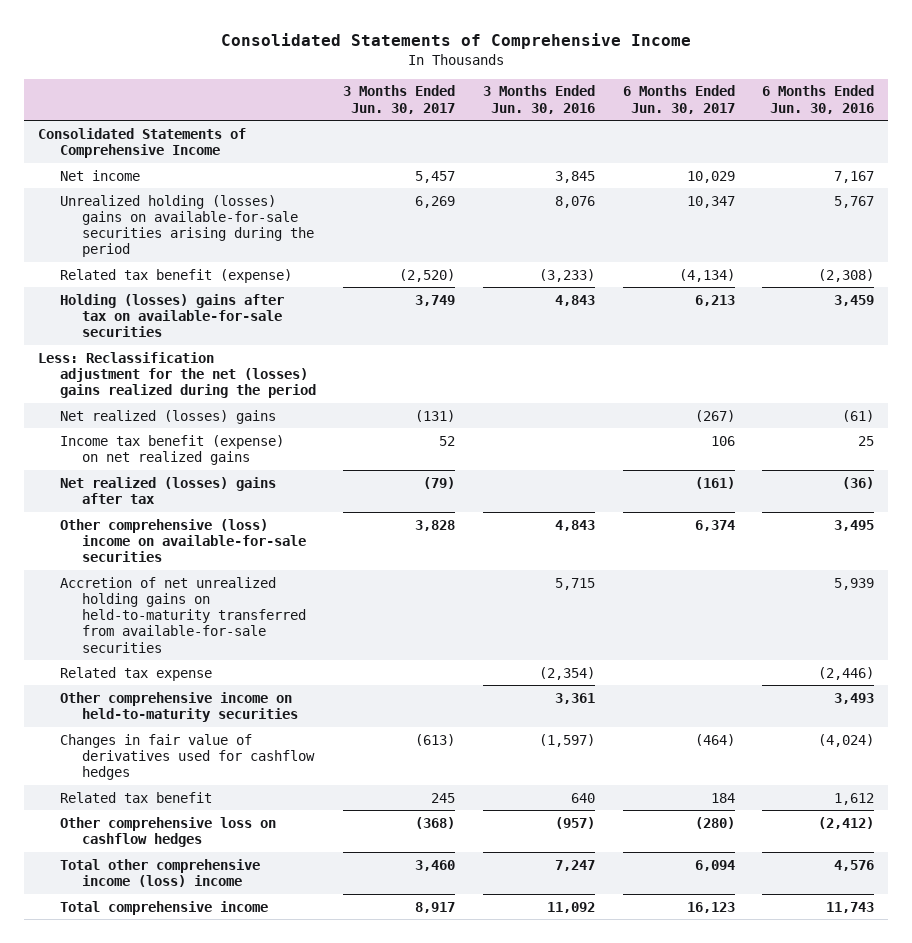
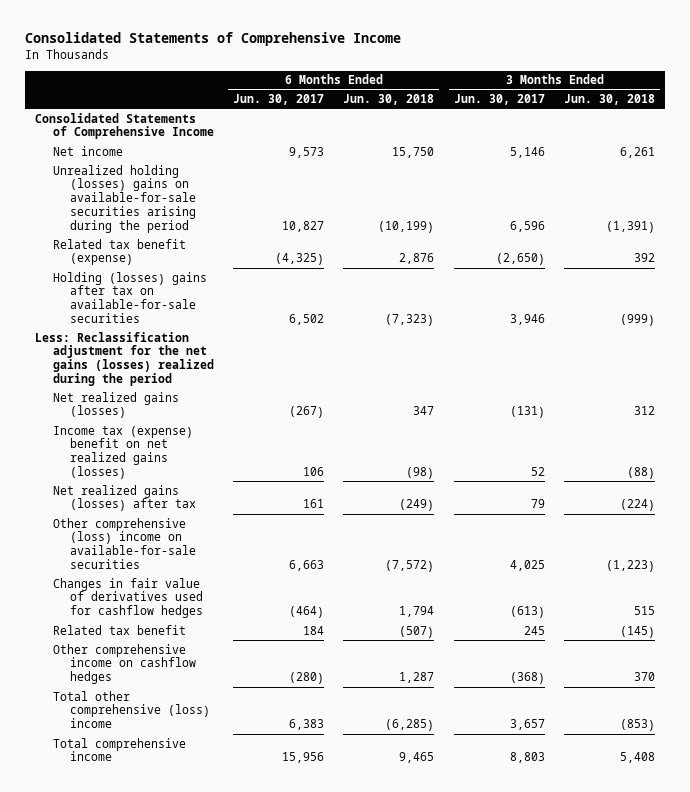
[483,85,596,114] 3 Months Ended Jun. 30, 2016 -> none
[762,85,875,114] 6 Months Ended Jun. 30, 2016 -> none
none -> [343,94,435,106] Jun. 30, 2018
none -> [564,94,656,106] Jun. 30, 2018
[59,576,306,653] Accretion of net unrealized holding gains on held-to-maturity transferred from available-for-sale securities -> none
[59,666,212,681] Related tax expense -> none
[59,691,298,722] Other comprehensive income on held-to-maturity securities -> none
[415,170,456,183] 5,457 -> [509,146,545,158] 5,146
[686,170,735,183] 10,029 -> [289,146,325,158] 9,573
[415,195,456,208] 6,269 -> [509,221,545,233] 6,596
[686,195,735,208] 10,347 -> [282,221,325,233] 10,827
[399,268,456,282] (2,520) -> [495,253,545,266] (2,650)
[678,268,735,282] (4,134) -> [275,253,325,266] (4,325)
[415,294,456,306] 3,749 -> [509,314,545,326] 3,946
[694,294,735,306] 6,213 -> [289,314,325,326] 6,502
[37,351,316,399] Less: Reclassification adjustment for the net (losses) gains realized during the period -> [35,331,214,387] Less: Reclassification adjustment for the net gains (losses) realized during the period
[59,409,276,424] Net realized (losses) gains -> [52,391,179,419] Net realized gains (losses)
[59,434,284,465] Income tax benefit (expense) on net realized gains -> [52,425,193,480] Income tax (expense) benefit on net realized gains (losses)
[59,476,276,504] Net realized (losses) gains after tax -> [52,484,197,512] Net realized gains (losses) after tax
[423,476,456,489] (79) -> [530,499,545,509] 79
[694,476,735,489] (161) -> [303,499,325,509] 161
[415,519,456,531] 3,828 -> [509,560,545,572] 4,025
[694,519,735,531] 6,374 -> [289,560,325,572] 6,663
[59,816,276,847] Other comprehensive loss on cashflow hedges -> [52,643,197,685] Other comprehensive income on cashflow hedges
[59,858,260,887] Total other comprehensive income (loss) income -> [52,690,211,729] Total other comprehensive (loss) income
[415,859,456,871] 3,460 -> [509,719,545,731] 3,657
[694,859,735,871] 6,094 -> [289,719,325,731] 6,383
[415,901,456,913] 8,917 -> [509,752,545,764] 8,803
[686,901,735,913] 16,123 -> [282,752,325,764] 15,956

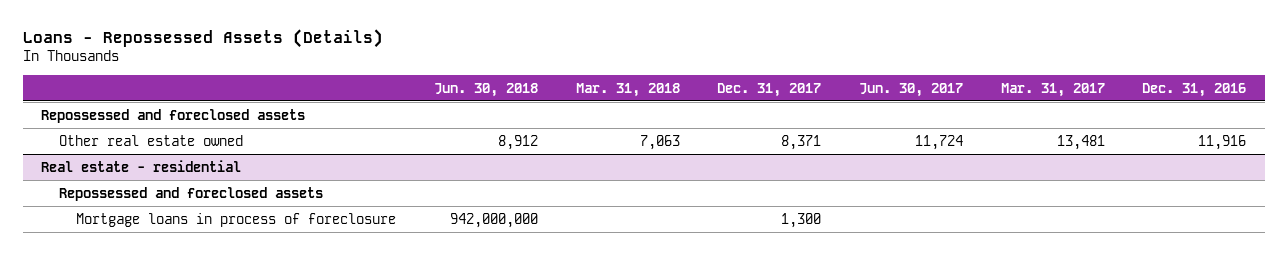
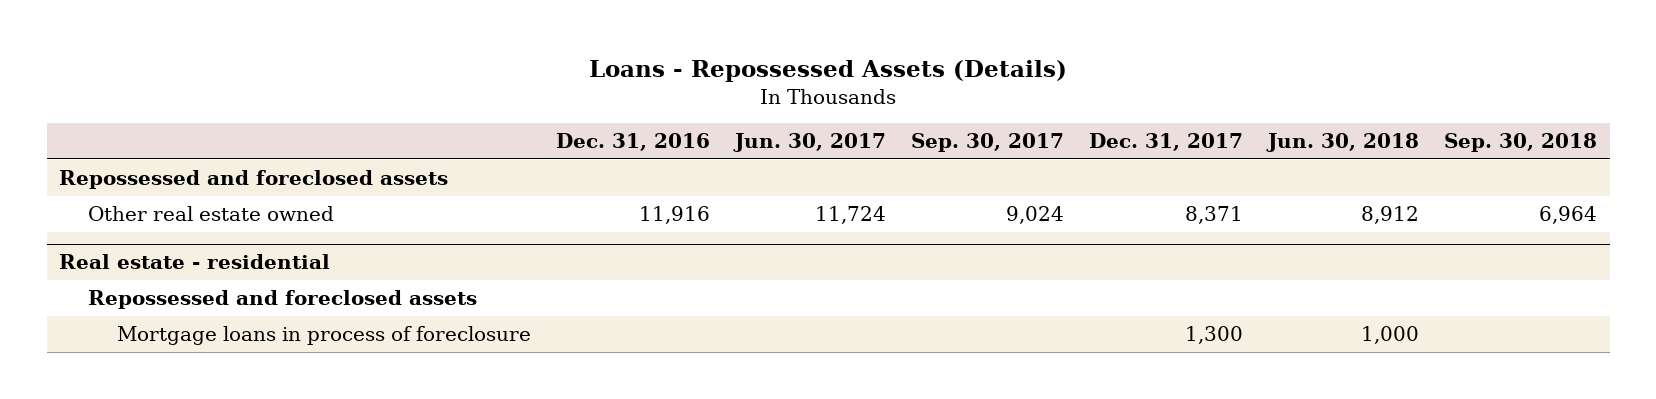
[575,82,680,97] Mar. 31, 2018 -> none
[1000,82,1105,97] Mar. 31, 2017 -> none
none -> [911,133,1065,153] Sep. 30, 2017
none -> [1444,133,1598,153] Sep. 30, 2018
[450,212,539,228] 942,000,000 -> [1361,326,1420,345] 1,000

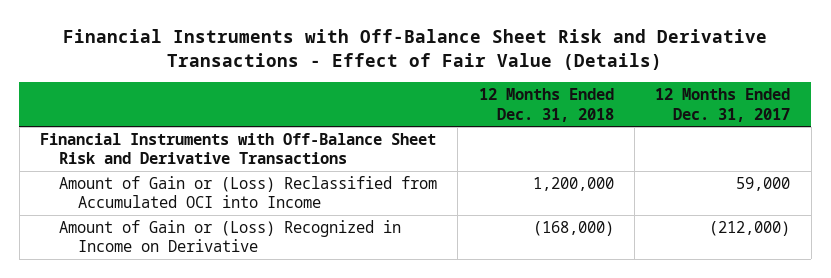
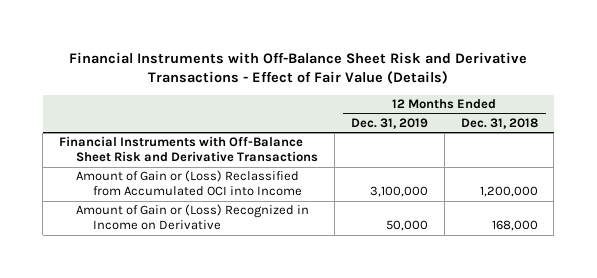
[655,87,791,122] 12 Months Ended Dec. 31, 2017 -> none
none -> [350,117,428,129] Dec. 31, 2019
[532,220,614,236] (168,000) -> [491,220,538,232] 168,000

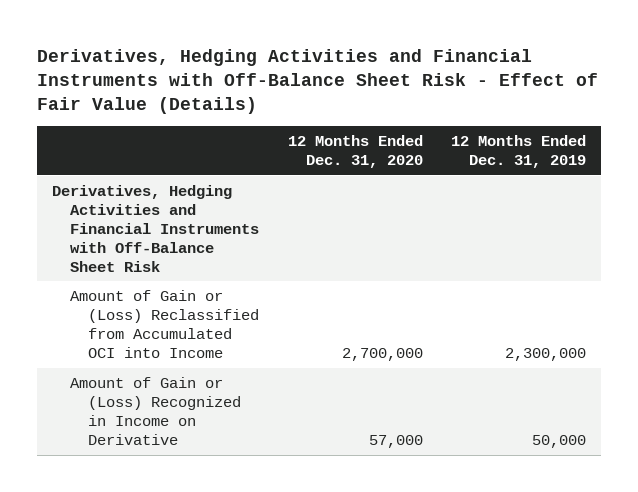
[69,51,528,85] Financial Instruments with Off-Balance Sheet Risk and Derivative Transactions - Effect of Fair Value (Details) -> [37,48,599,115] Derivatives, Hedging Activities and Financial Instruments with Off-Balance Sheet Risk - Effect of Fair Value (Details)
[460,117,538,129] Dec. 31, 2018 -> none
none -> [287,135,423,169] 12 Months Ended Dec. 31, 2020
[59,136,319,163] Financial Instruments with Off-Balance Sheet Risk and Derivative Transactions -> [51,185,259,272] Derivatives, Hedging Activities and Financial Instruments with Off-Balance Sheet Risk
[369,186,428,198] 3,100,000 -> [505,347,587,361] 2,300,000

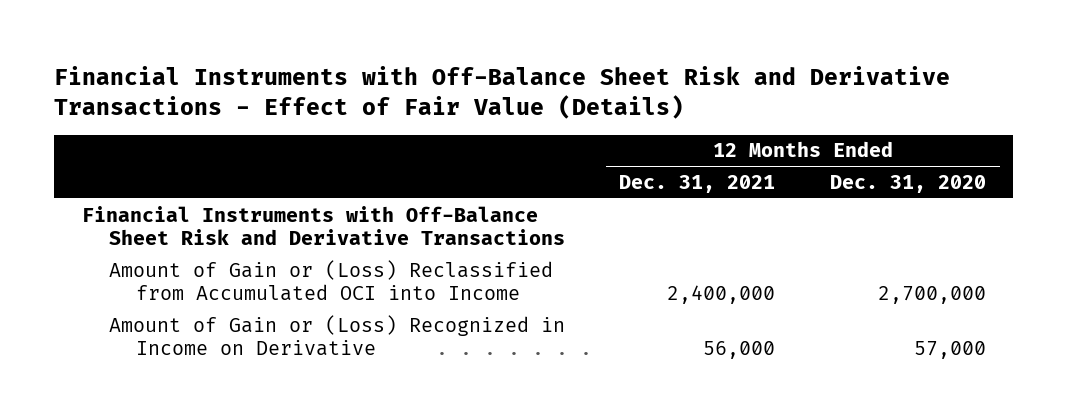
[37,48,599,115] Derivatives, Hedging Activities and Financial Instruments with Off-Balance Sheet Risk - Effect of Fair Value (Details) -> [54,65,951,120] Financial Instruments with Off-Balance Sheet Risk and Derivative Transactions - Effect of Fair Value (Details)
[451,135,587,169] 12 Months Ended Dec. 31, 2019 -> none
none -> [619,174,776,193] Dec. 31, 2021
[51,185,259,272] Derivatives, Hedging Activities and Financial Instruments with Off-Balance Sheet Risk -> [81,205,565,245] Financial Instruments with Off-Balance Sheet Risk and Derivative Transactions

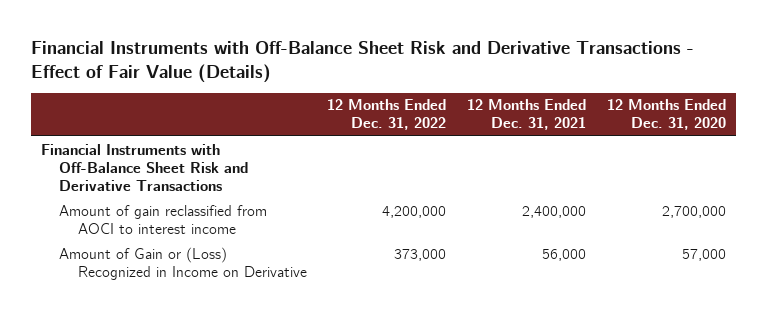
none -> [327,99,447,131] 12 Months Ended Dec. 31, 2022
[108,259,553,301] Amount of Gain or (Loss) Reclassified from Accumulated OCI into Income -> [59,204,268,234] Amount of gain reclassified from AOCI to interest income

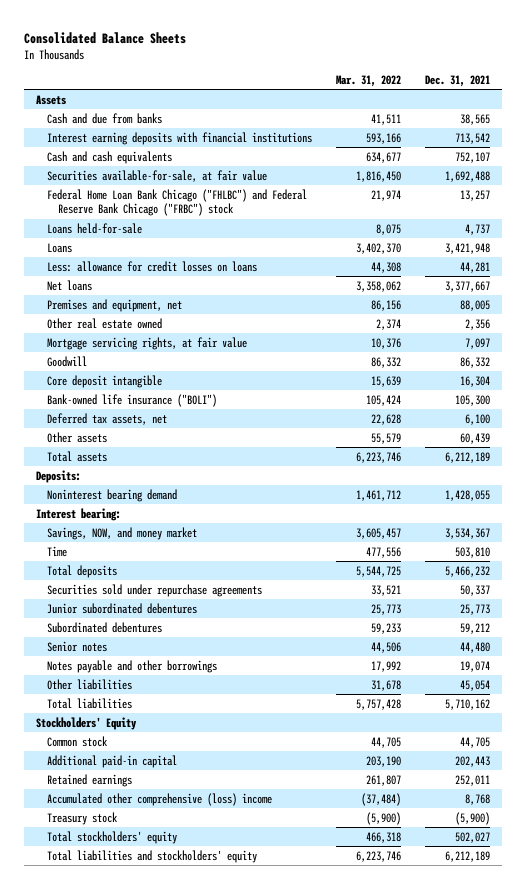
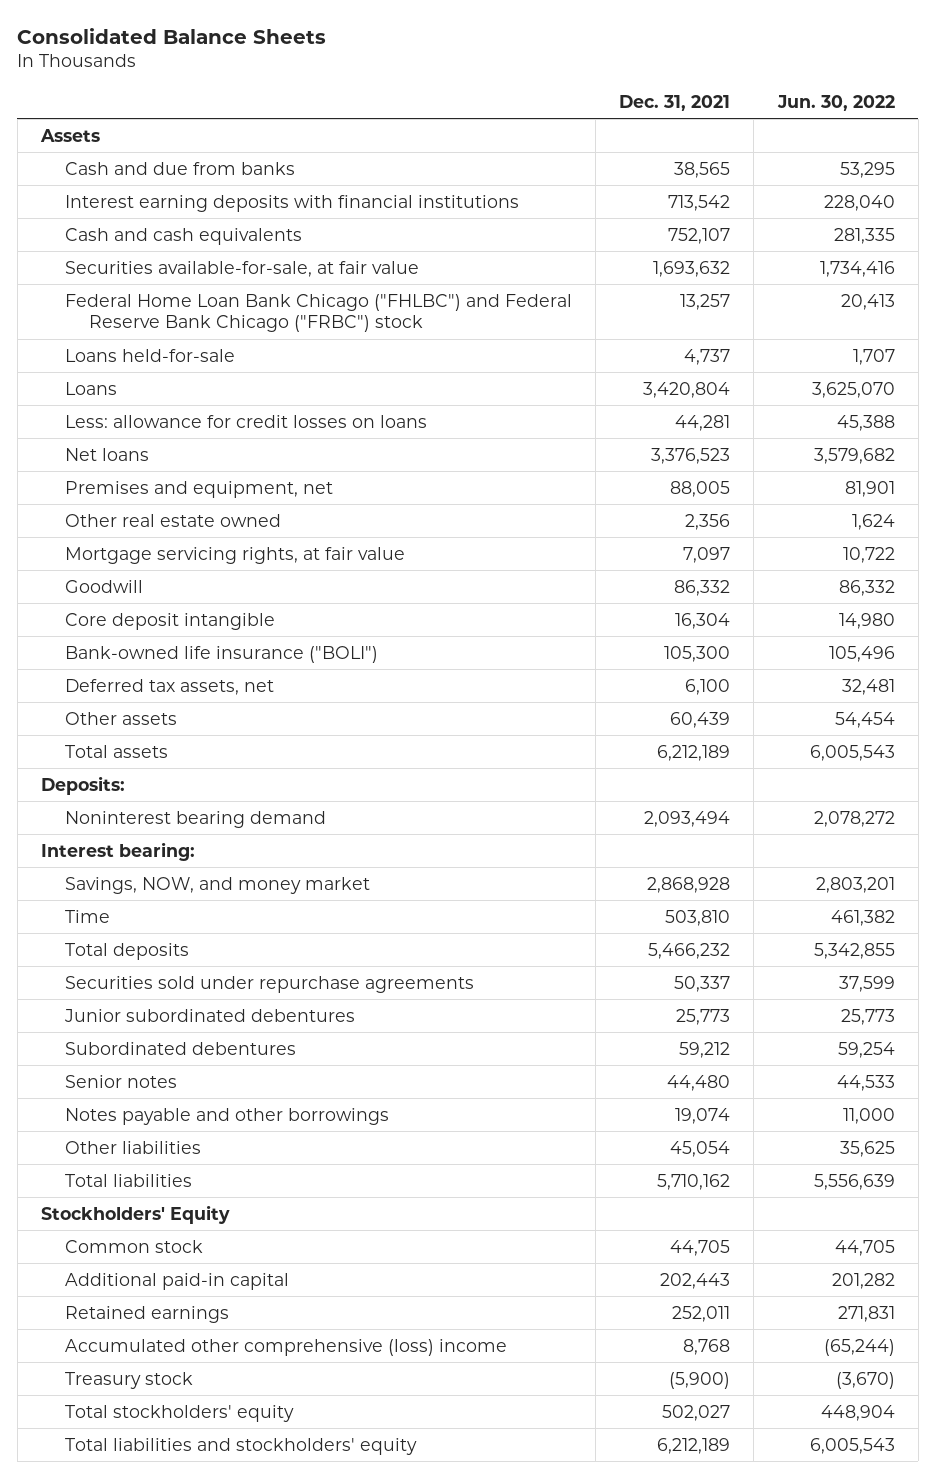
[335,75,401,88] Mar. 31, 2022 -> none
none -> [776,94,895,111] Jun. 30, 2022
[445,170,491,182] 1,692,488 -> [653,260,731,277] 1,693,632
[445,242,491,254] 3,421,948 -> [643,381,731,398] 3,420,804
[445,280,491,292] 3,377,667 -> [651,447,731,464] 3,376,523
[445,489,491,501] 1,428,055 -> [644,810,731,827] 2,093,494
[445,527,491,539] 3,534,367 -> [647,876,731,893] 2,868,928

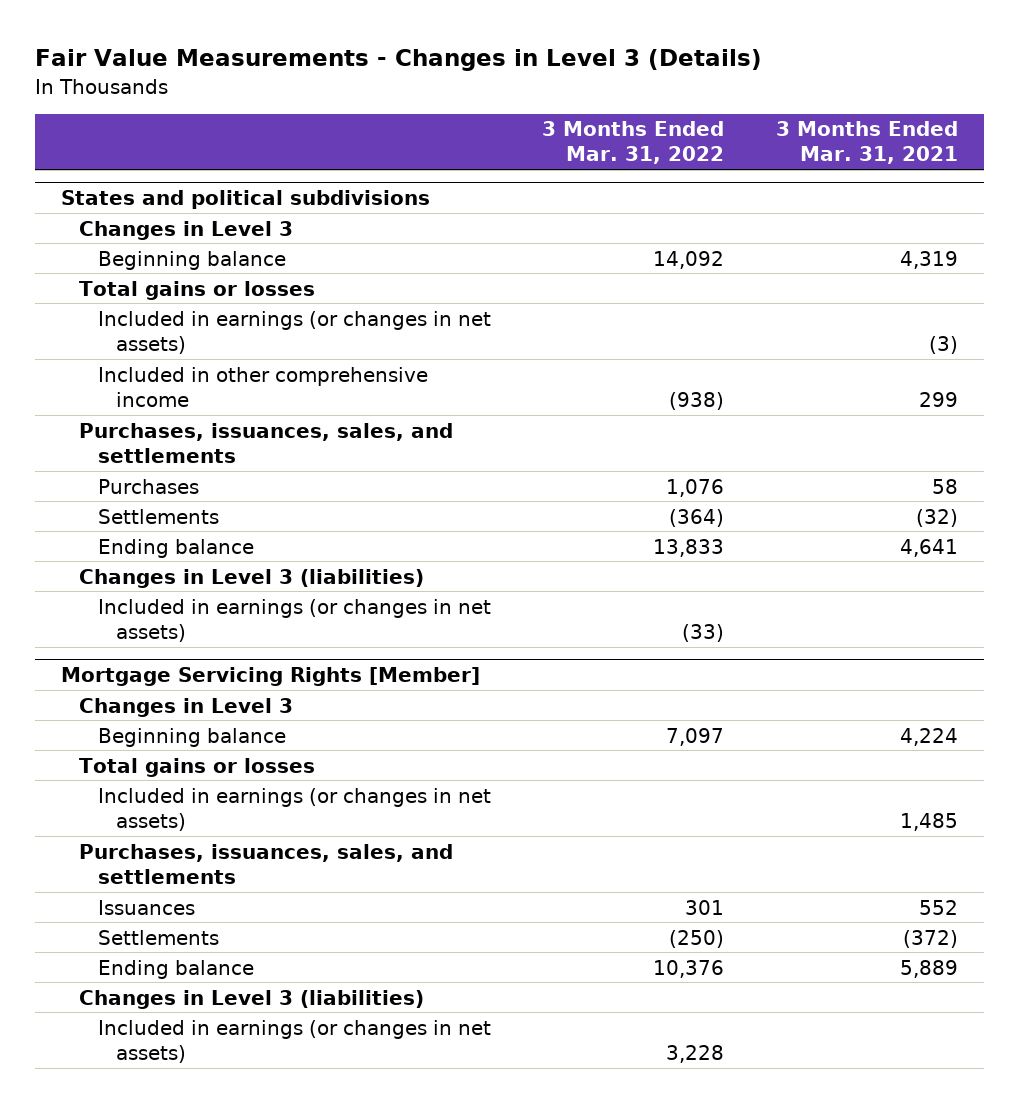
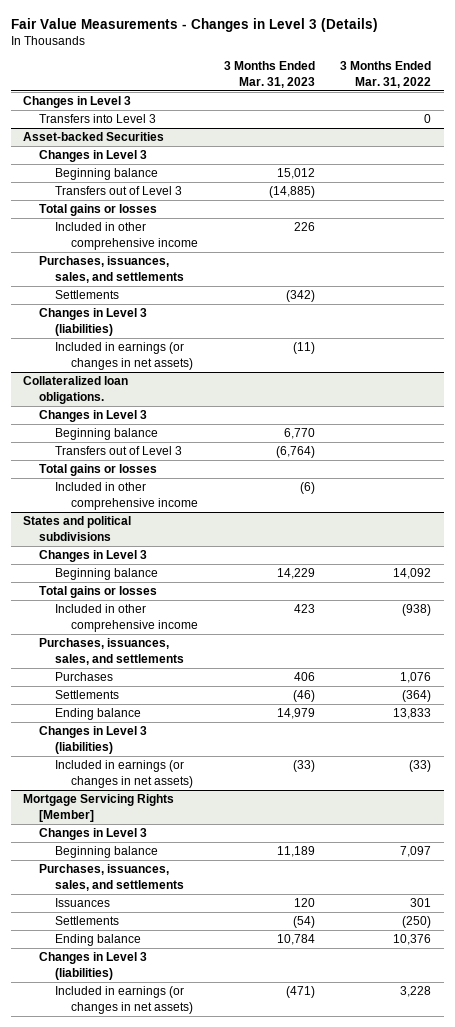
[776,121,959,165] 3 Months Ended Mar. 31, 2021 -> none
none -> [223,61,315,88] 3 Months Ended Mar. 31, 2023
none -> [23,96,132,109] Changes in Level 3
none -> [39,114,157,124] Transfers into Level 3
none -> [23,132,165,142] Asset-backed Securities
none -> [39,150,148,163] Changes in Level 3
none -> [55,168,159,181] Beginning balance
none -> [55,186,183,196] Transfers out of Level 3
none -> [39,204,158,217] Total gains or losses
none -> [55,222,199,250] Included in other comprehensive income
none -> [39,256,185,283] Purchases, issuances, sales, and settlements
none -> [55,290,120,300] Settlements
none -> [39,308,148,336] Changes in Level 3 (liabilities)
none -> [55,342,194,370] Included in earnings (or changes in net assets)
none -> [23,376,129,404] Collateralized loan obligations.
none -> [39,410,148,423] Changes in Level 3
none -> [55,428,159,441] Beginning balance
none -> [55,446,183,456] Transfers out of Level 3
none -> [39,464,158,477] Total gains or losses
none -> [55,482,199,510] Included in other comprehensive income
[97,310,491,354] Included in earnings (or changes in net assets) -> none
[79,757,316,777] Total gains or losses -> none
[97,787,491,831] Included in earnings (or changes in net assets) -> none

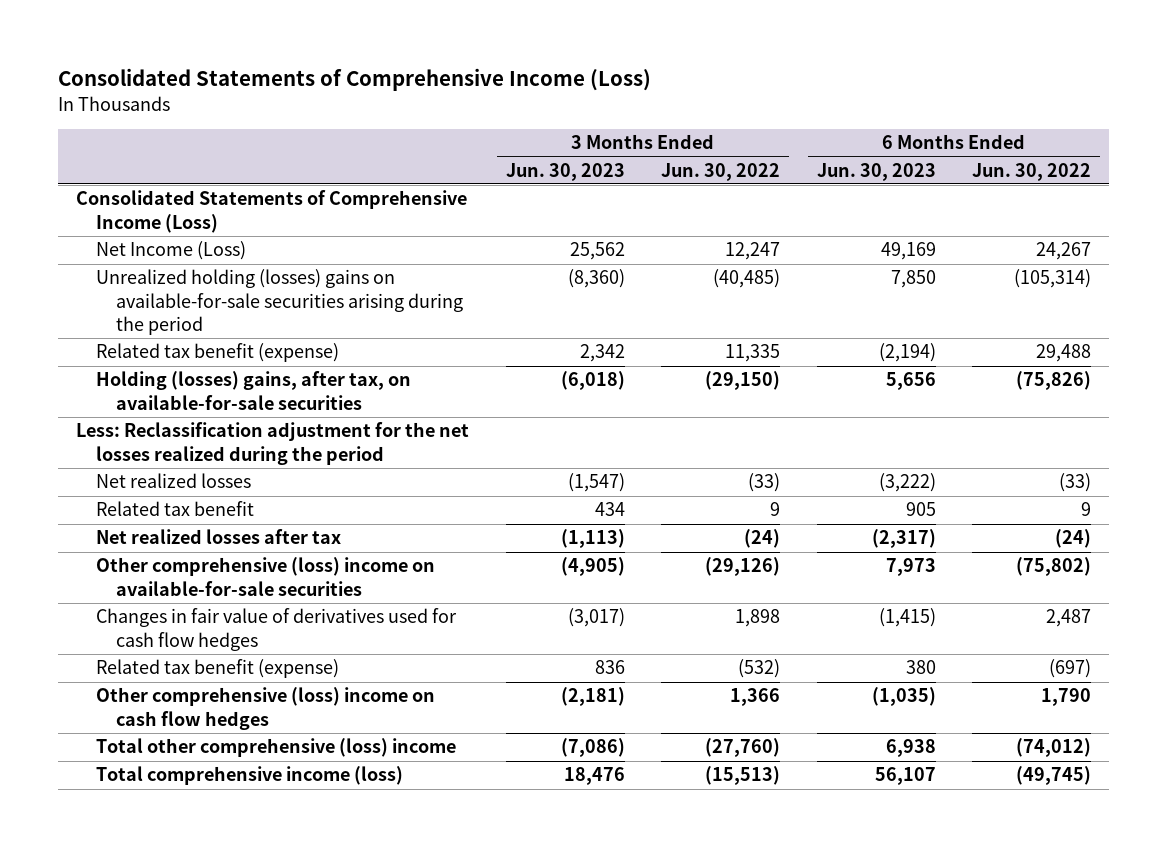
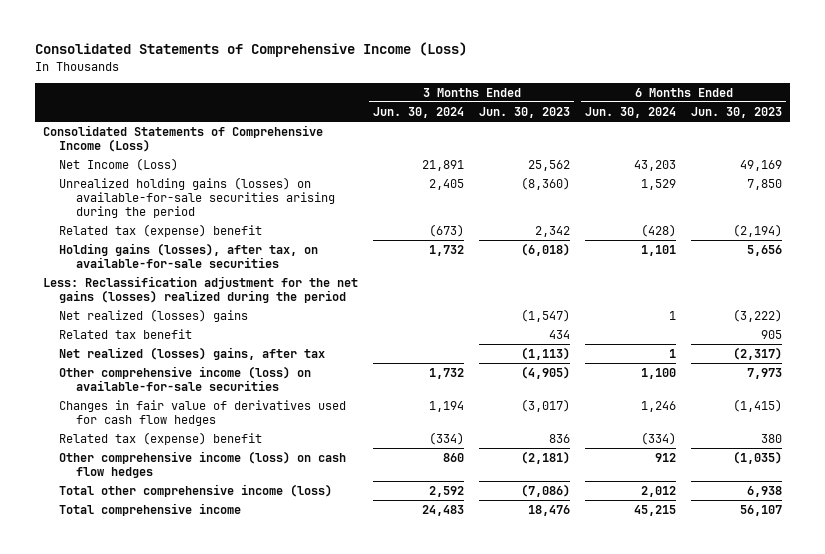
[661,162,781,181] Jun. 30, 2022 -> none
[971,162,1091,181] Jun. 30, 2022 -> none
none -> [372,106,464,118] Jun. 30, 2024
none -> [585,106,677,118] Jun. 30, 2024
[96,269,464,335] Unrealized holding (losses) gains on available-for-sale securities arising during the period -> [59,177,335,219] Unrealized holding gains (losses) on available-for-sale securities arising during the period
[96,343,340,363] Related tax benefit (expense) -> [59,224,263,238] Related tax (expense) benefit
[96,371,412,410] Holding (losses) gains, after tax, on available-for-sale securities -> [59,243,319,269] Holding gains (losses), after tax, on available-for-sale securities
[76,422,470,465] Less: Reclassification adjustment for the net losses realized during the period -> [42,276,358,304] Less: Reclassification adjustment for the net gains (losses) realized during the period
[96,473,252,489] Net realized losses -> [59,309,249,323] Net realized (losses) gains
[96,529,342,545] Net realized losses after tax -> [59,347,326,361] Net realized (losses) gains, after tax
[96,557,436,596] Other comprehensive (loss) income on available-for-sale securities -> [59,366,312,392] Other comprehensive income (loss) on available-for-sale securities
[96,659,340,679] Related tax benefit (expense) -> [59,432,263,446] Related tax (expense) benefit
[96,687,436,730] Other comprehensive (loss) income on cash flow hedges -> [59,451,347,479] Other comprehensive income (loss) on cash flow hedges
[96,738,457,758] Total other comprehensive (loss) income -> [59,484,333,498] Total other comprehensive income (loss)
[96,766,404,786] Total comprehensive income (loss) -> [59,503,242,517] Total comprehensive income

